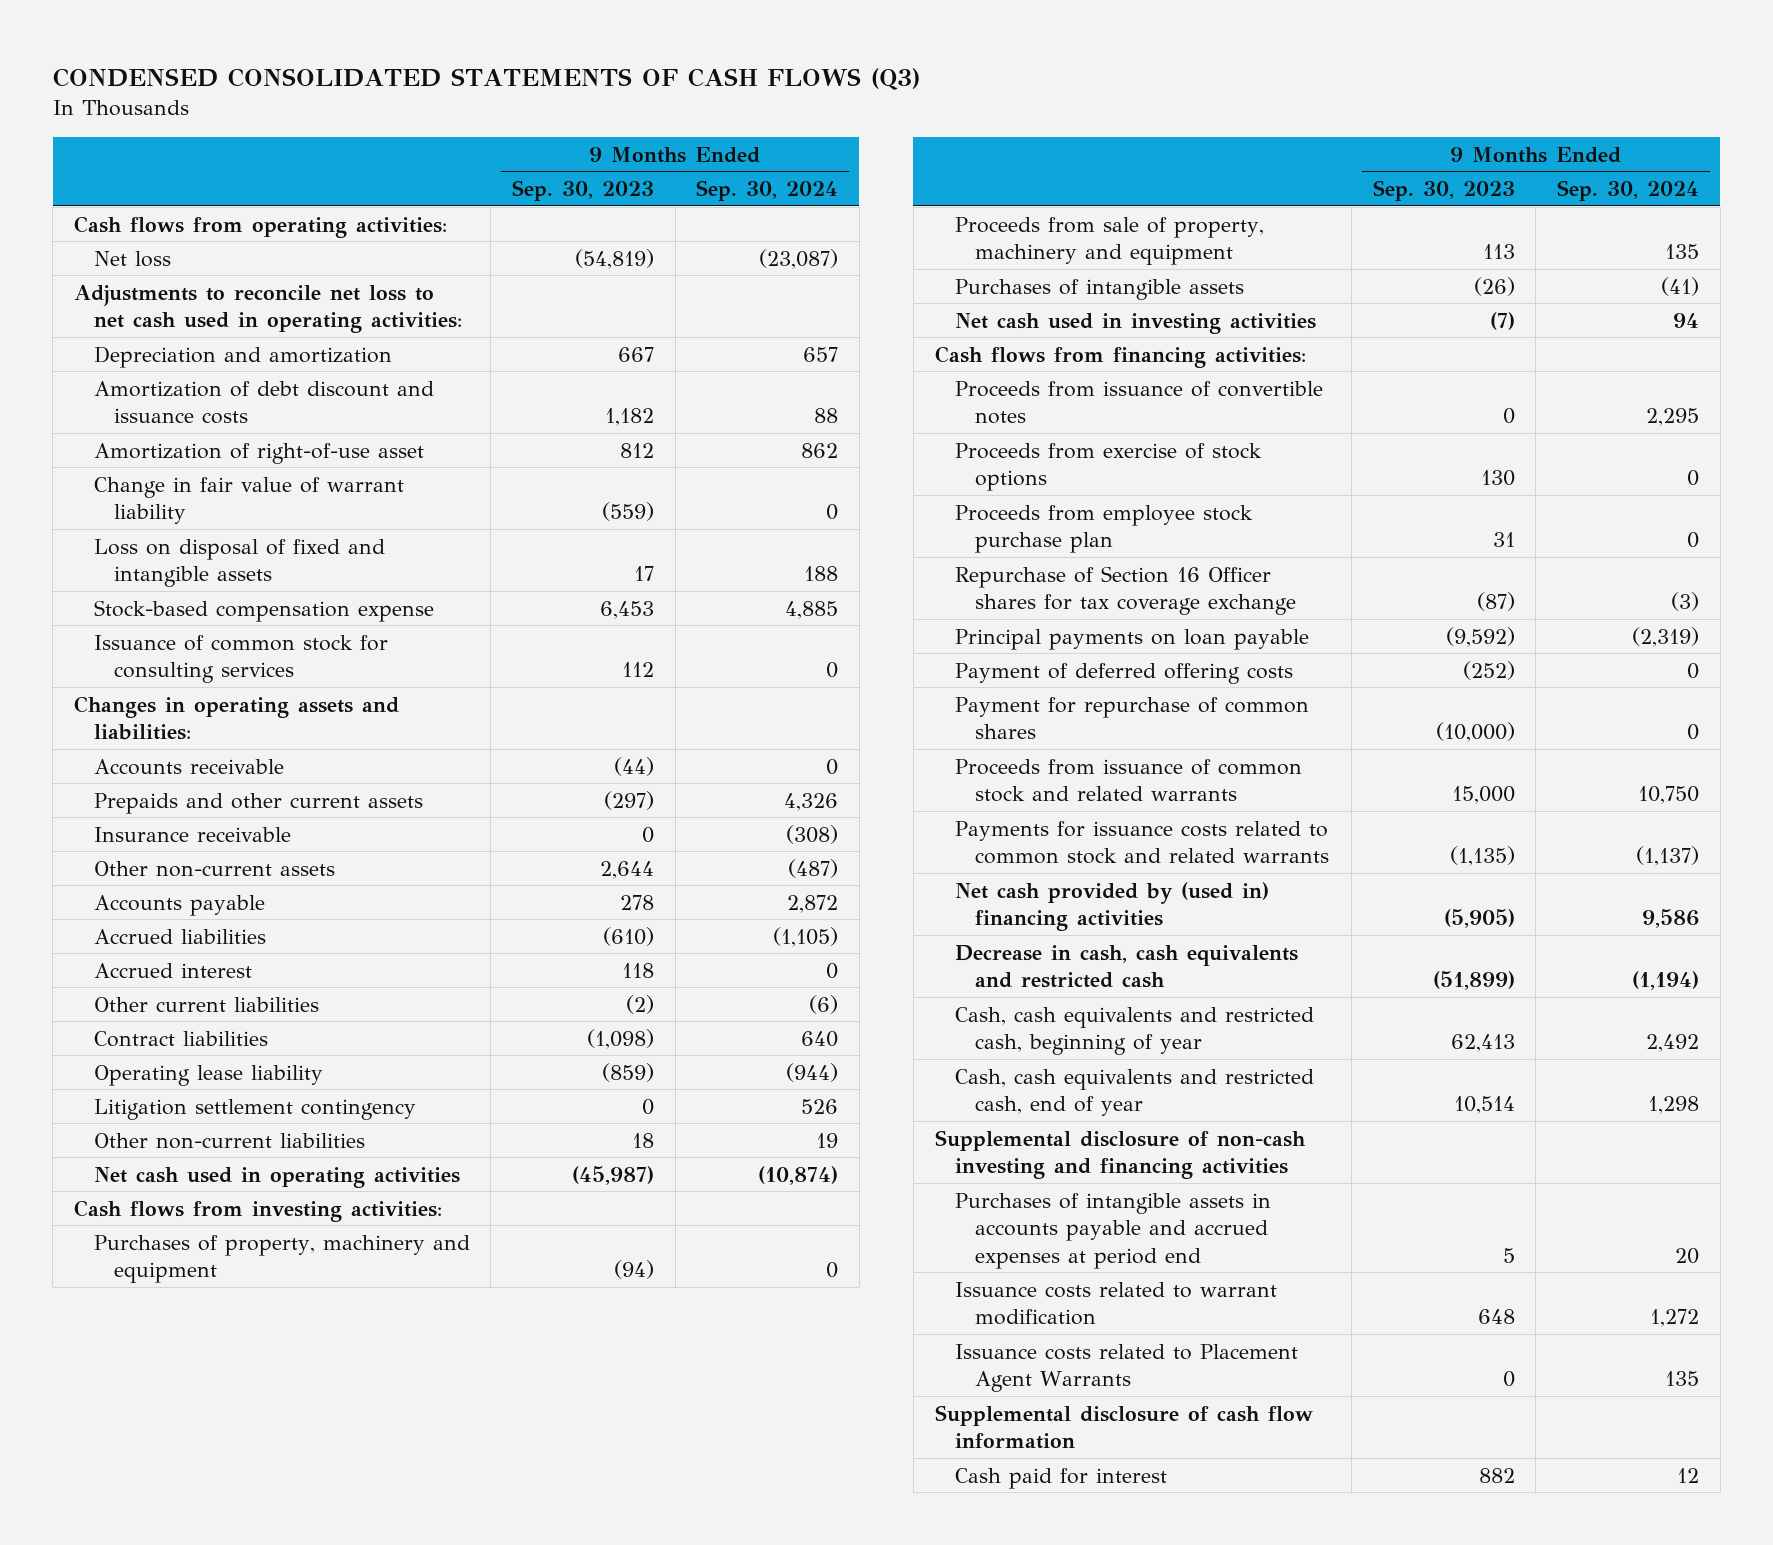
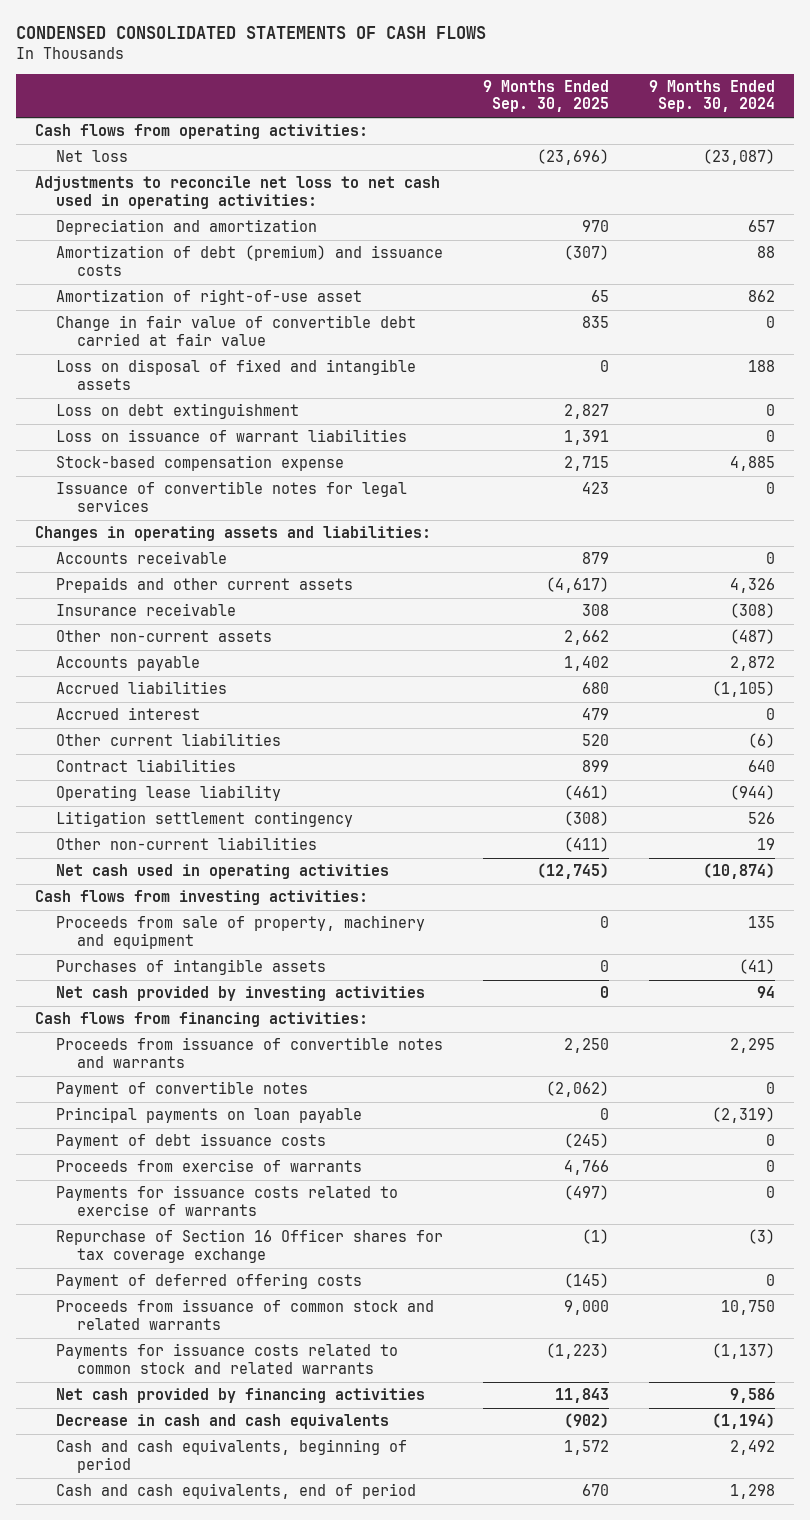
[52,68,920,91] CONDENSED CONSOLIDATED STATEMENTS OF CASH FLOWS (Q3) -> [15,25,486,39] CONDENSED CONSOLIDATED STATEMENTS OF CASH FLOWS
[512,180,655,202] Sep. 30, 2023 -> none
none -> [482,80,609,113] 9 Months Ended Sep. 30, 2025
[93,380,434,425] Amortization of debt discount and issuance costs -> [56,245,444,276] Amortization of debt (premium) and issuance costs
[93,476,404,525] Change in fair value of warrant liability -> none
none -> [56,315,417,346] Change in fair value of convertible debt carried at fair value
none -> [56,403,300,420] Loss on debt extinguishment
none -> [56,429,408,443] Loss on issuance of warrant liabilities
[93,634,388,684] Issuance of common stock for consulting services -> none
none -> [56,481,408,512] Issuance of convertible notes for legal services
[93,1234,470,1284] Purchases of property, machinery and equipment -> none
[954,312,1316,334] Net cash used in investing activities -> [56,986,426,1002] Net cash provided by investing activities
[954,442,1262,492] Proceeds from exercise of stock options -> none
[954,504,1253,554] Proceeds from employee stock purchase plan -> none
[954,380,1323,425] Proceeds from issuance of convertible notes -> [56,1037,444,1068] Proceeds from issuance of convertible notes and warrants
none -> [56,1081,309,1098] Payment of convertible notes
none -> [56,1133,327,1150] Payment of debt issuance costs
none -> [56,1159,363,1173] Proceeds from exercise of warrants
none -> [56,1185,399,1216] Payments for issuance costs related to exercise of warrants
[954,565,1296,616] Repurchase of Section 16 Officer shares for tax coverage exchange -> [56,1229,444,1263] Repurchase of Section 16 Officer shares for tax coverage exchange
[954,696,1309,740] Payment for repurchase of common shares -> none
[934,1129,1306,1180] Supplemental disclosure of non-cash investing and financing activities -> none
[954,1192,1271,1269] Purchases of intangible assets in accounts payable and accrued expenses at period end -> none
[954,1281,1277,1326] Issuance costs related to warrant modification -> none
[954,1343,1298,1393] Issuance costs related to Placement Agent Warrants -> none
[934,1404,1313,1450] Supplemental disclosure of cash flow information -> none
[954,1467,1167,1489] Cash paid for interest -> none
[954,881,1269,932] Net cash provided by (used in) financing activities -> [56,1388,426,1404] Net cash provided by financing activities
[954,944,1298,989] Decrease in cash, cash equivalents and restricted cash -> [56,1414,390,1430] Decrease in cash and cash equivalents
[954,1006,1314,1056] Cash, cash equivalents and restricted cash, beginning of year -> [56,1439,408,1473] Cash and cash equivalents, beginning of period
[954,1068,1314,1117] Cash, cash equivalents and restricted cash, end of year -> [56,1483,417,1500] Cash and cash equivalents, end of period

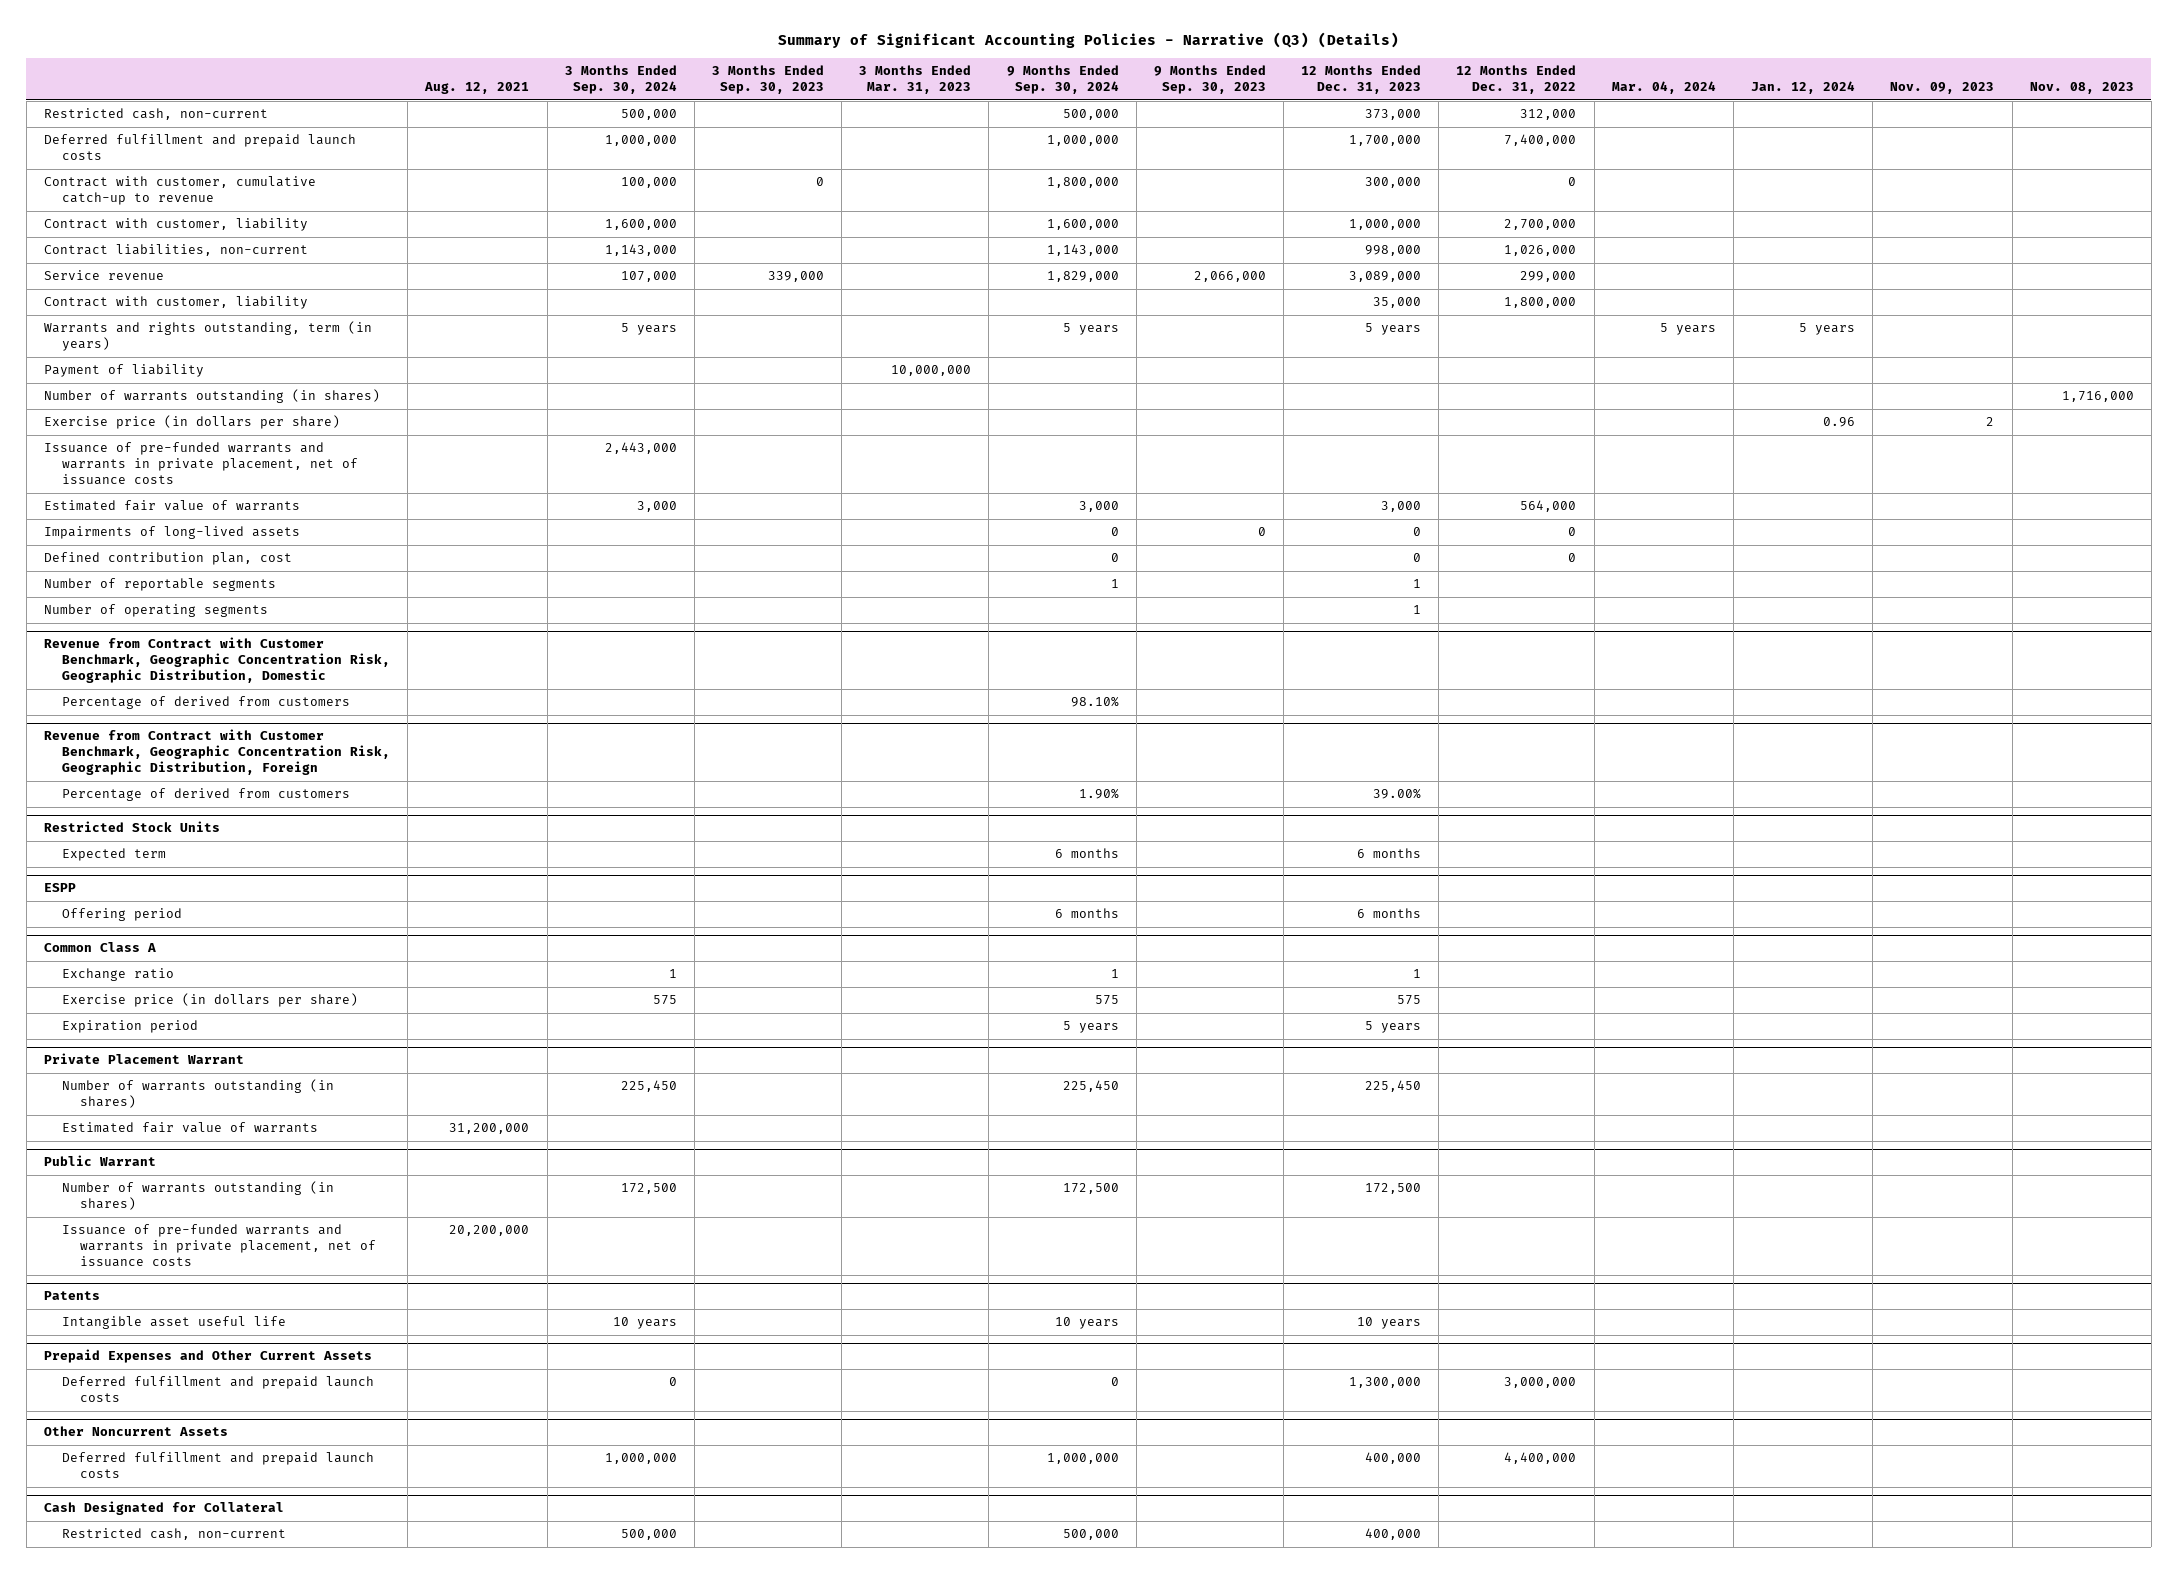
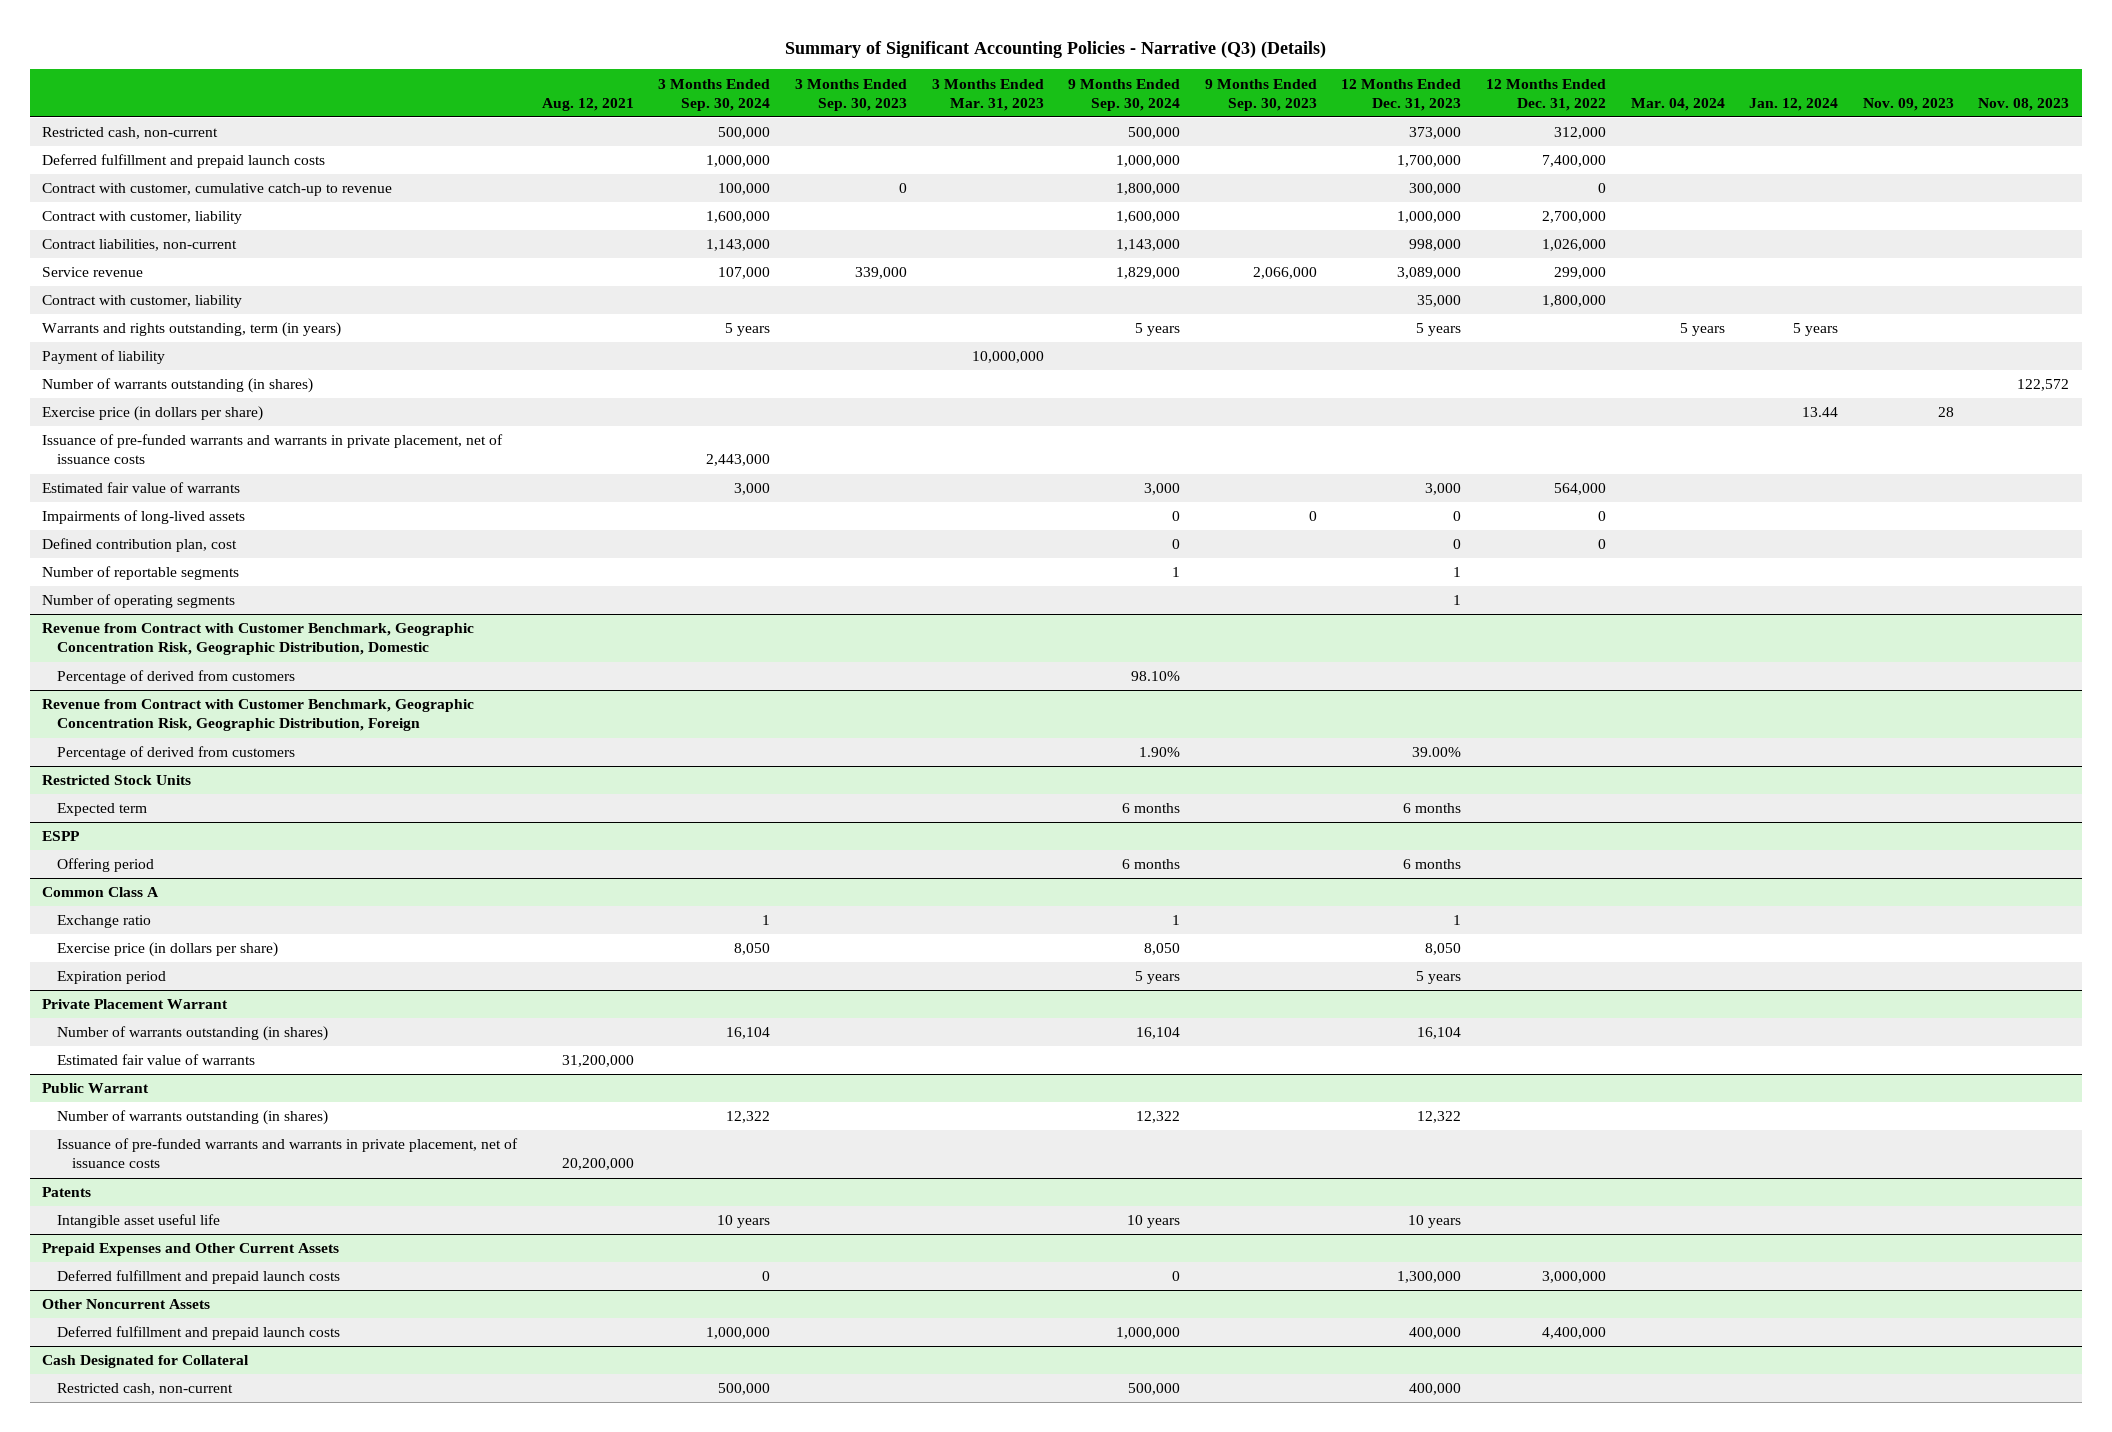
[2061,391,2134,403] 1,716,000 -> [2017,379,2070,392] 122,572
[1823,417,1856,428] 0.96 -> [1802,407,1839,418] 13.44
[1986,417,1995,427] 2 -> [1937,407,1954,418] 28
[652,995,677,1006] 575 -> [734,943,771,956] 8,050
[1094,995,1119,1006] 575 -> [1144,943,1181,956] 8,050
[1397,995,1422,1006] 575 -> [1425,943,1462,956] 8,050
[620,1080,677,1093] 225,450 -> [726,1027,771,1040] 16,104
[1062,1080,1119,1093] 225,450 -> [1136,1027,1181,1040] 16,104
[1365,1080,1422,1093] 225,450 -> [1417,1027,1462,1040] 16,104
[620,1183,677,1195] 172,500 -> [726,1111,771,1124] 12,322
[1062,1183,1119,1195] 172,500 -> [1136,1111,1181,1124] 12,322
[1365,1183,1422,1195] 172,500 -> [1417,1111,1462,1124] 12,322

